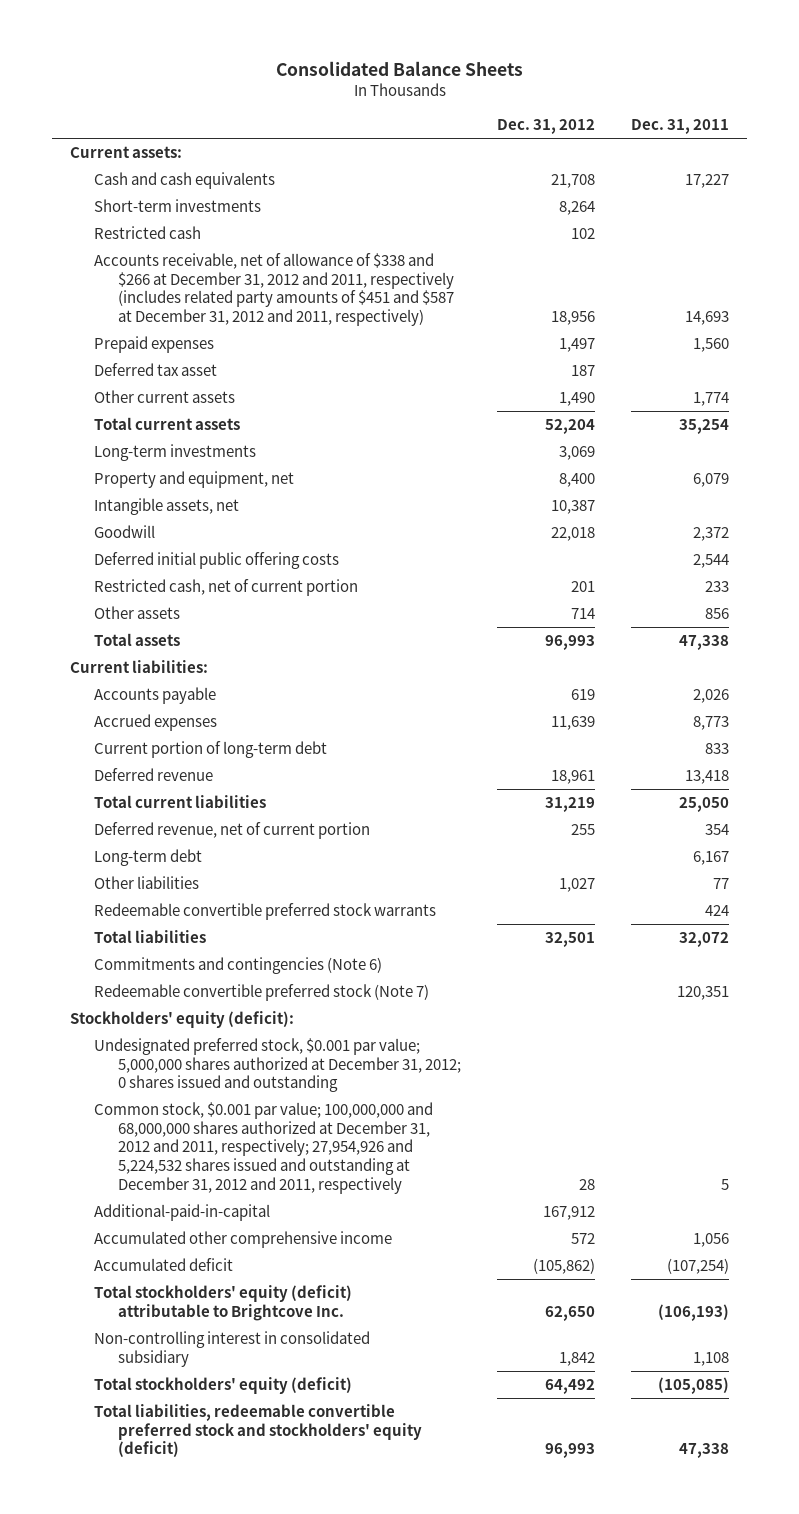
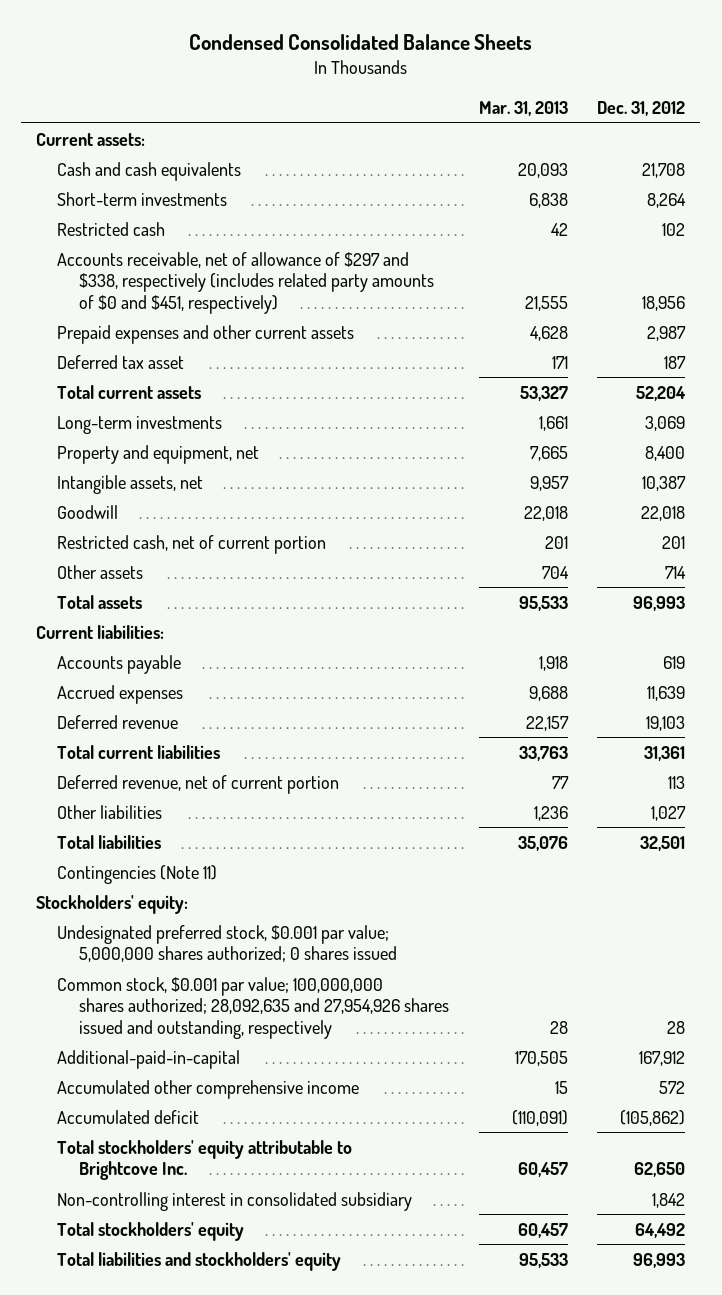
[275,60,523,76] Consolidated Balance Sheets -> [188,33,532,50] Condensed Consolidated Balance Sheets
[631,119,730,135] Dec. 31, 2011 -> none
none -> [478,101,568,117] Mar. 31, 2013
[93,336,214,354] Prepaid expenses -> none
[93,253,454,327] Accounts receivable, net of allowance of $338 and $266 at December 31, 2012 and 2011, respectively (includes related party amounts of $451 and $587 at December 31, 2012 and 2011, respectively) -> [57,251,434,314] Accounts receivable, net of allowance of $297 and $338, respectively (includes related party amounts of $0 and $451, respectively)
none -> [57,324,355,344] Prepaid expenses and other current assets
[93,390,235,404] Other current assets -> none
[93,552,339,570] Deferred initial public offering costs -> none
[93,741,327,759] Current portion of long-term debt -> none
[93,849,202,867] Long-term debt -> none
[550,770,595,785] 18,961 -> [646,715,686,731] 19,103
[544,797,595,813] 31,219 -> [644,745,686,761] 31,361
[570,824,595,836] 255 -> [668,775,686,789] 113
[93,903,436,921] Redeemable convertible preferred stock warrants -> none
[93,984,429,1002] Redeemable convertible preferred stock (Note 7) -> none
[93,957,382,975] Commitments and contingencies (Note 6) -> [57,864,218,884] Contingencies (Note 11)
[70,1011,295,1029] Stockholders' equity (deficit): -> [36,894,189,914] Stockholders' equity:
[93,1038,461,1093] Undesignated preferred stock, $0.001 par value; 5,000,000 shares authorized at December 31, 2012; 0 shares issued and outstanding -> [57,924,397,963] Undesignated preferred stock, $0.001 par value; 5,000,000 shares authorized; 0 shares issued
[93,1102,433,1194] Common stock, $0.001 par value; 100,000,000 and 68,000,000 shares authorized at December 31, 2012 and 2011, respectively; 27,954,926 and 5,224,532 shares issued and outstanding at December 31, 2012 and 2011, respectively -> [57,976,449,1039] Common stock, $0.001 par value; 100,000,000 shares authorized; 28,092,635 and 27,954,926 shares issued and outstanding, respectively
[93,1285,352,1321] Total stockholders' equity (deficit) attributable to Brightcove Inc. -> [57,1139,353,1181] Total stockholders' equity attributable to Brightcove Inc.
[93,1377,352,1395] Total stockholders' equity (deficit) -> [57,1221,245,1241] Total stockholders' equity
[93,1404,422,1458] Total liabilities, redeemable convertible preferred stock and stockholders' equity (deficit) -> [57,1251,342,1271] Total liabilities and stockholders' equity

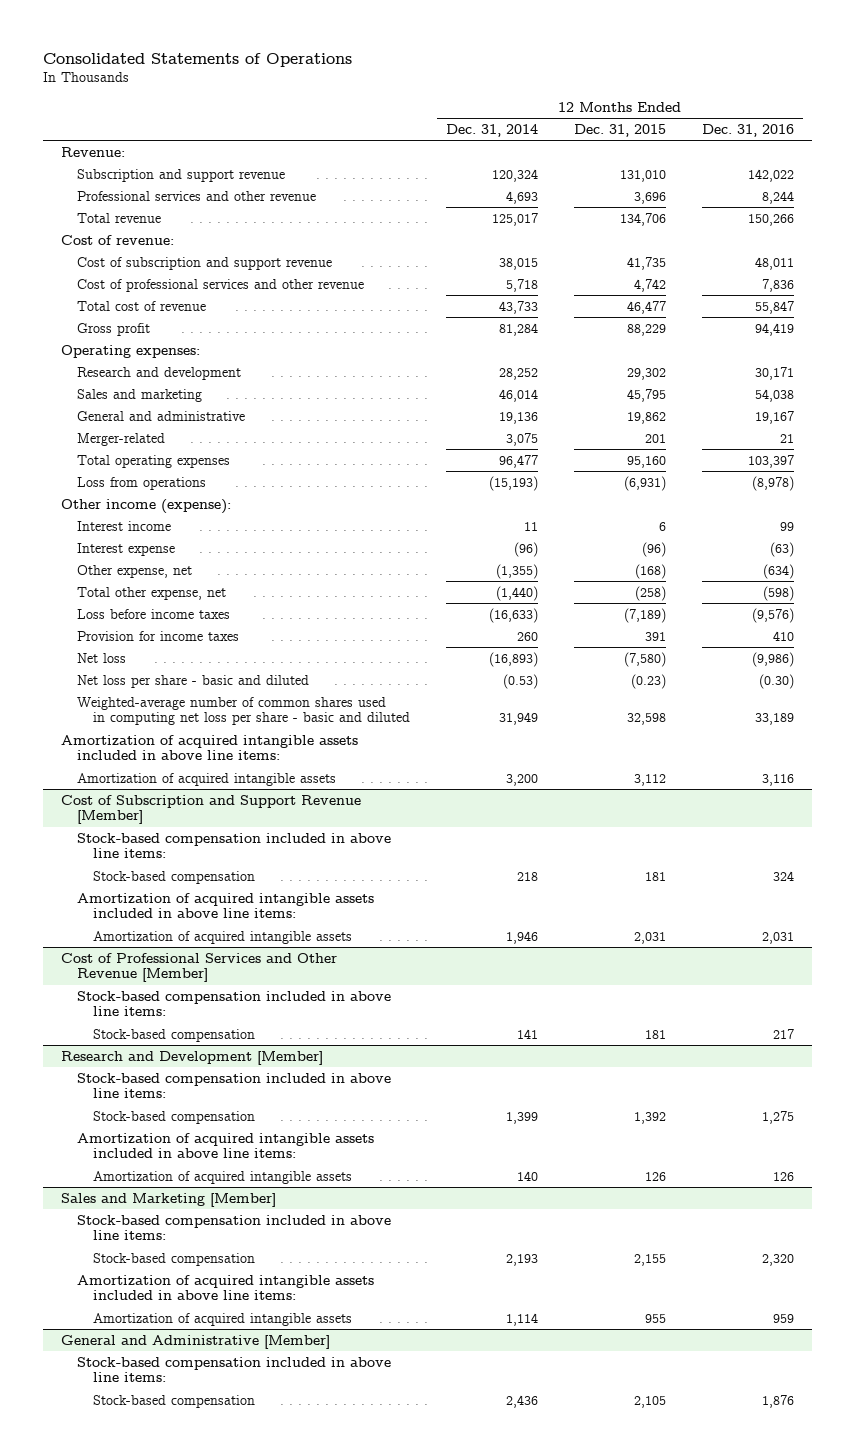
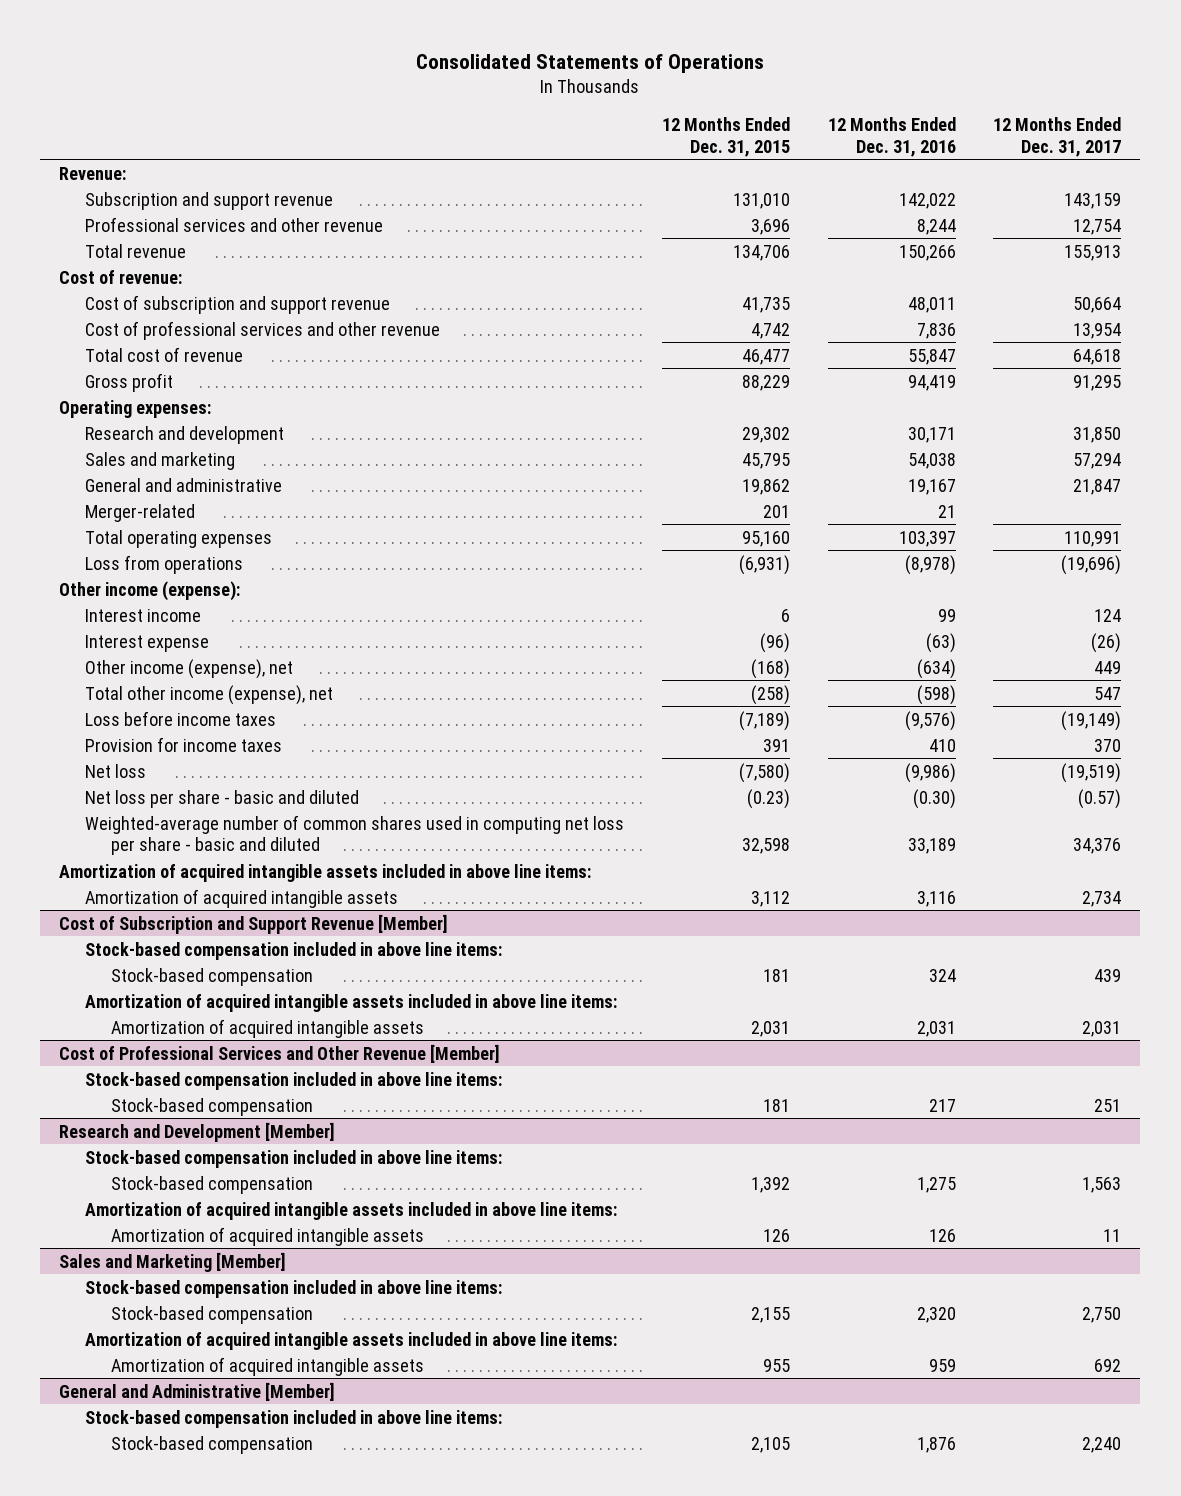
[446,123,539,137] Dec. 31, 2014 -> none
none -> [993,117,1122,157] 12 Months Ended Dec. 31, 2017
[77,564,193,578] Other expense, net -> [84,658,293,679] Other income (expense), net
[77,586,227,600] Total other expense, net -> [84,684,333,705] Total other income (expense), net

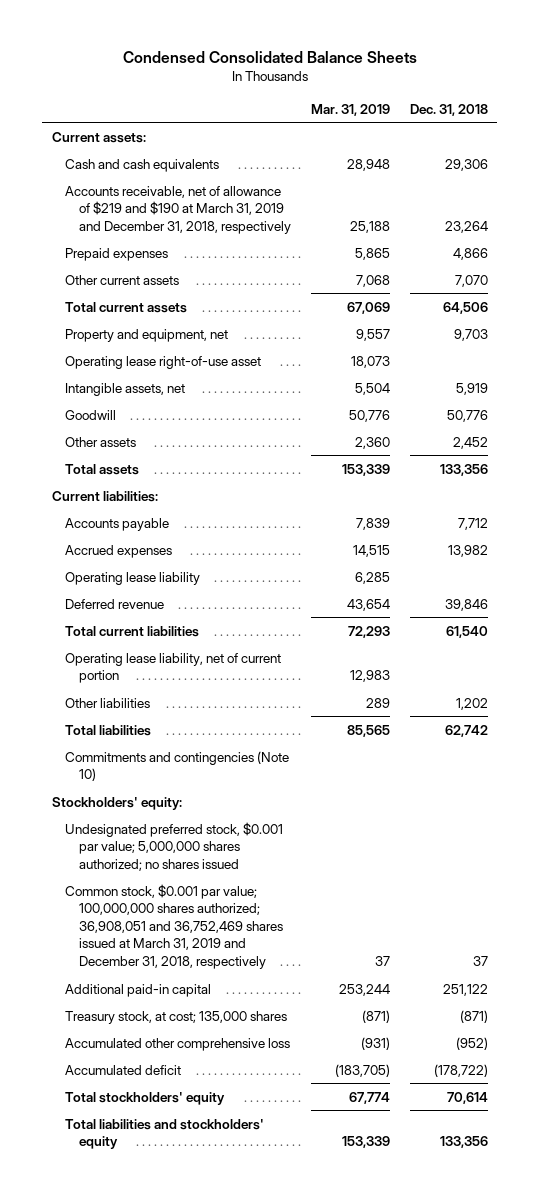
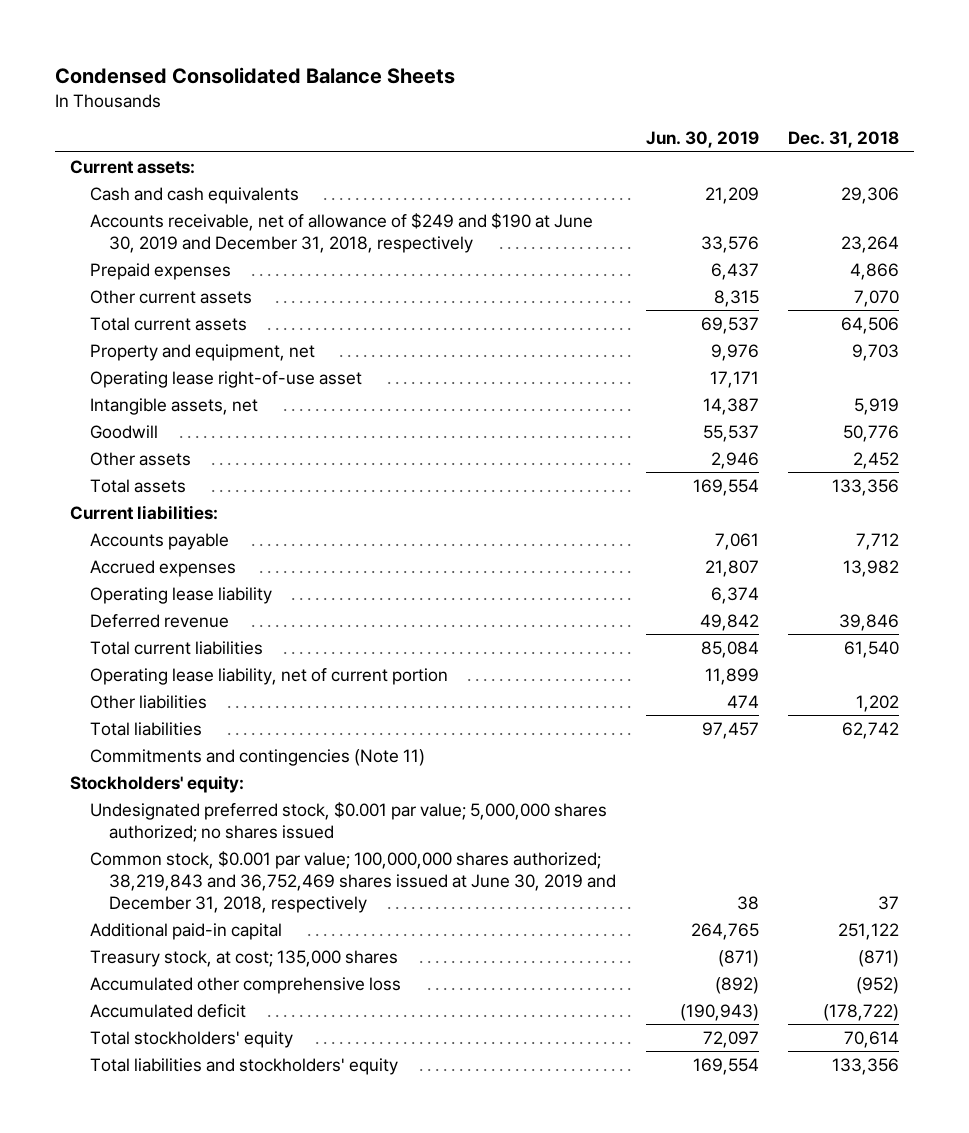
[310,103,390,116] Mar. 31, 2019 -> none
none -> [645,131,759,149] Jun. 30, 2019
[65,185,292,234] Accounts receivable, net of allowance of $219 and $190 at March 31, 2019 and December 31, 2018, respectively -> [89,212,593,253] Accounts receivable, net of allowance of $249 and $190 at June 30, 2019 and December 31, 2018, respectively
[65,750,290,782] Commitments and contingencies (Note 10) -> [89,748,425,766] Commitments and contingencies (Note 11)
[65,883,284,970] Common stock, $0.001 par value; 100,000,000 shares authorized; 36,908,051 and 36,752,469 shares issued at March 31, 2019 and December 31, 2018, respectively -> [89,850,617,913] Common stock, $0.001 par value; 100,000,000 shares authorized; 38,219,843 and 36,752,469 shares issued at June 30, 2019 and December 31, 2018, respectively

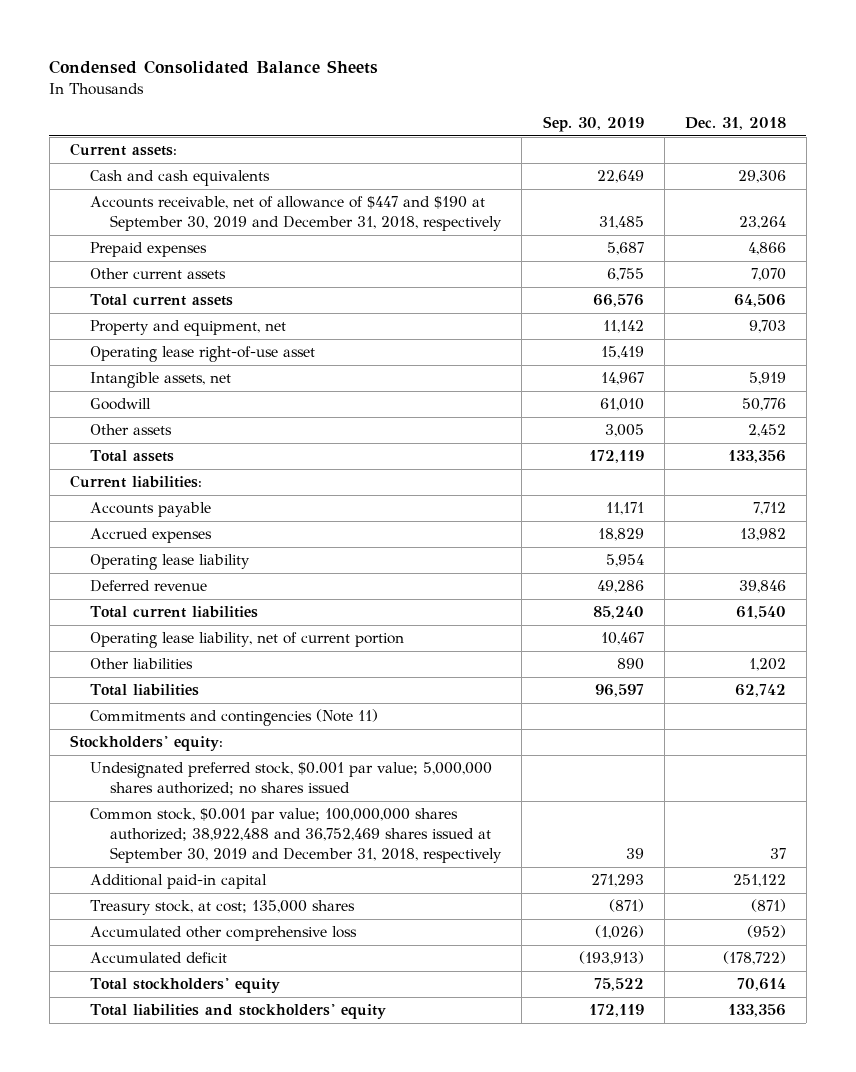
[645,131,759,149] Jun. 30, 2019 -> none
none -> [542,115,644,132] Sep. 30, 2019
[89,212,593,253] Accounts receivable, net of allowance of $249 and $190 at June 30, 2019 and December 31, 2018, respectively -> [90,196,503,232] Accounts receivable, net of allowance of $447 and $190 at September 30, 2019 and December 31, 2018, respectively
[89,850,617,913] Common stock, $0.001 par value; 100,000,000 shares authorized; 38,219,843 and 36,752,469 shares issued at June 30, 2019 and December 31, 2018, respectively -> [90,808,503,863] Common stock, $0.001 par value; 100,000,000 shares authorized; 38,922,488 and 36,752,469 shares issued at September 30, 2019 and December 31, 2018, respectively

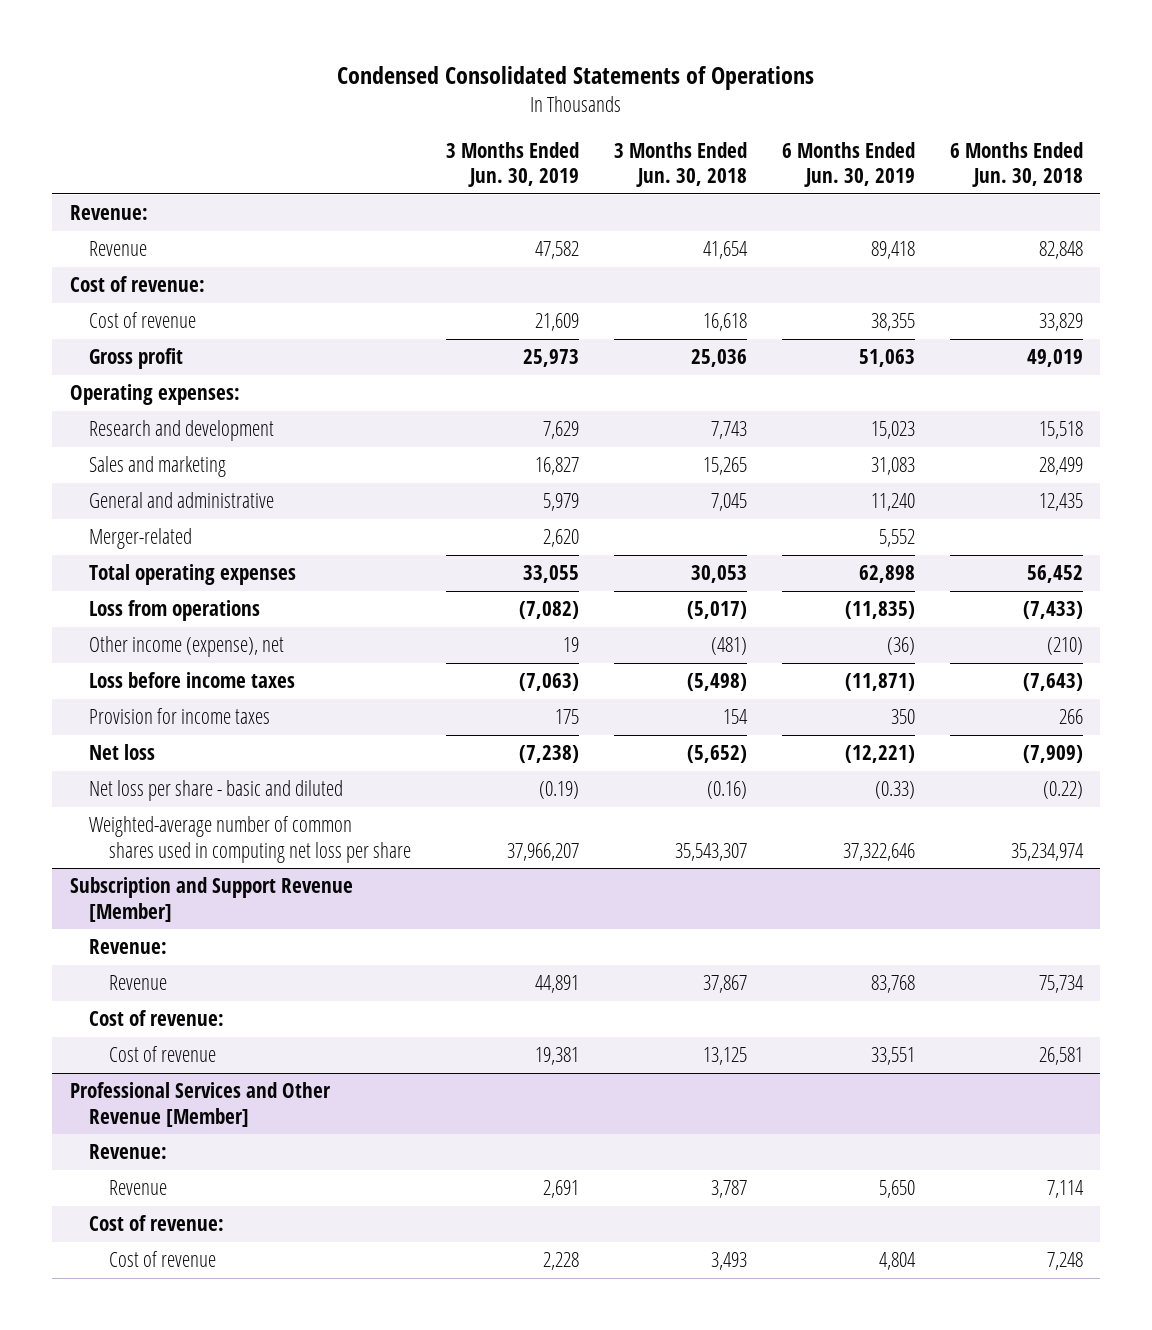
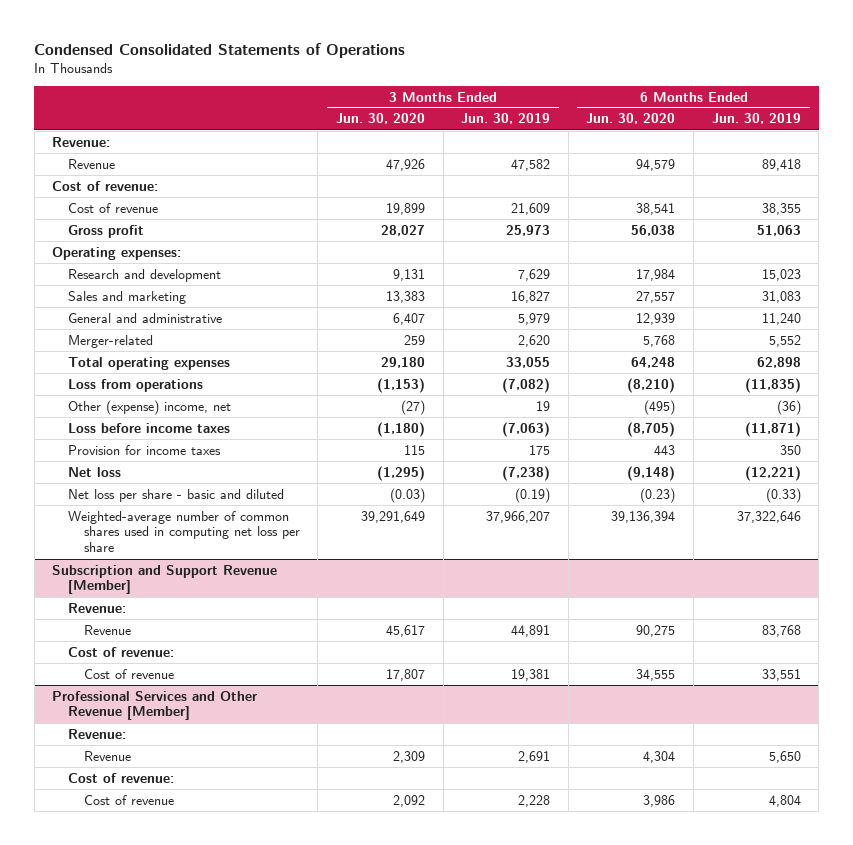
[614,141,748,188] 3 Months Ended Jun. 30, 2018 -> none
[949,141,1083,188] 6 Months Ended Jun. 30, 2018 -> none
none -> [335,113,425,125] Jun. 30, 2020
none -> [586,113,676,125] Jun. 30, 2020
[89,636,285,658] Other income (expense), net -> [67,399,231,415] Other (expense) income, net

